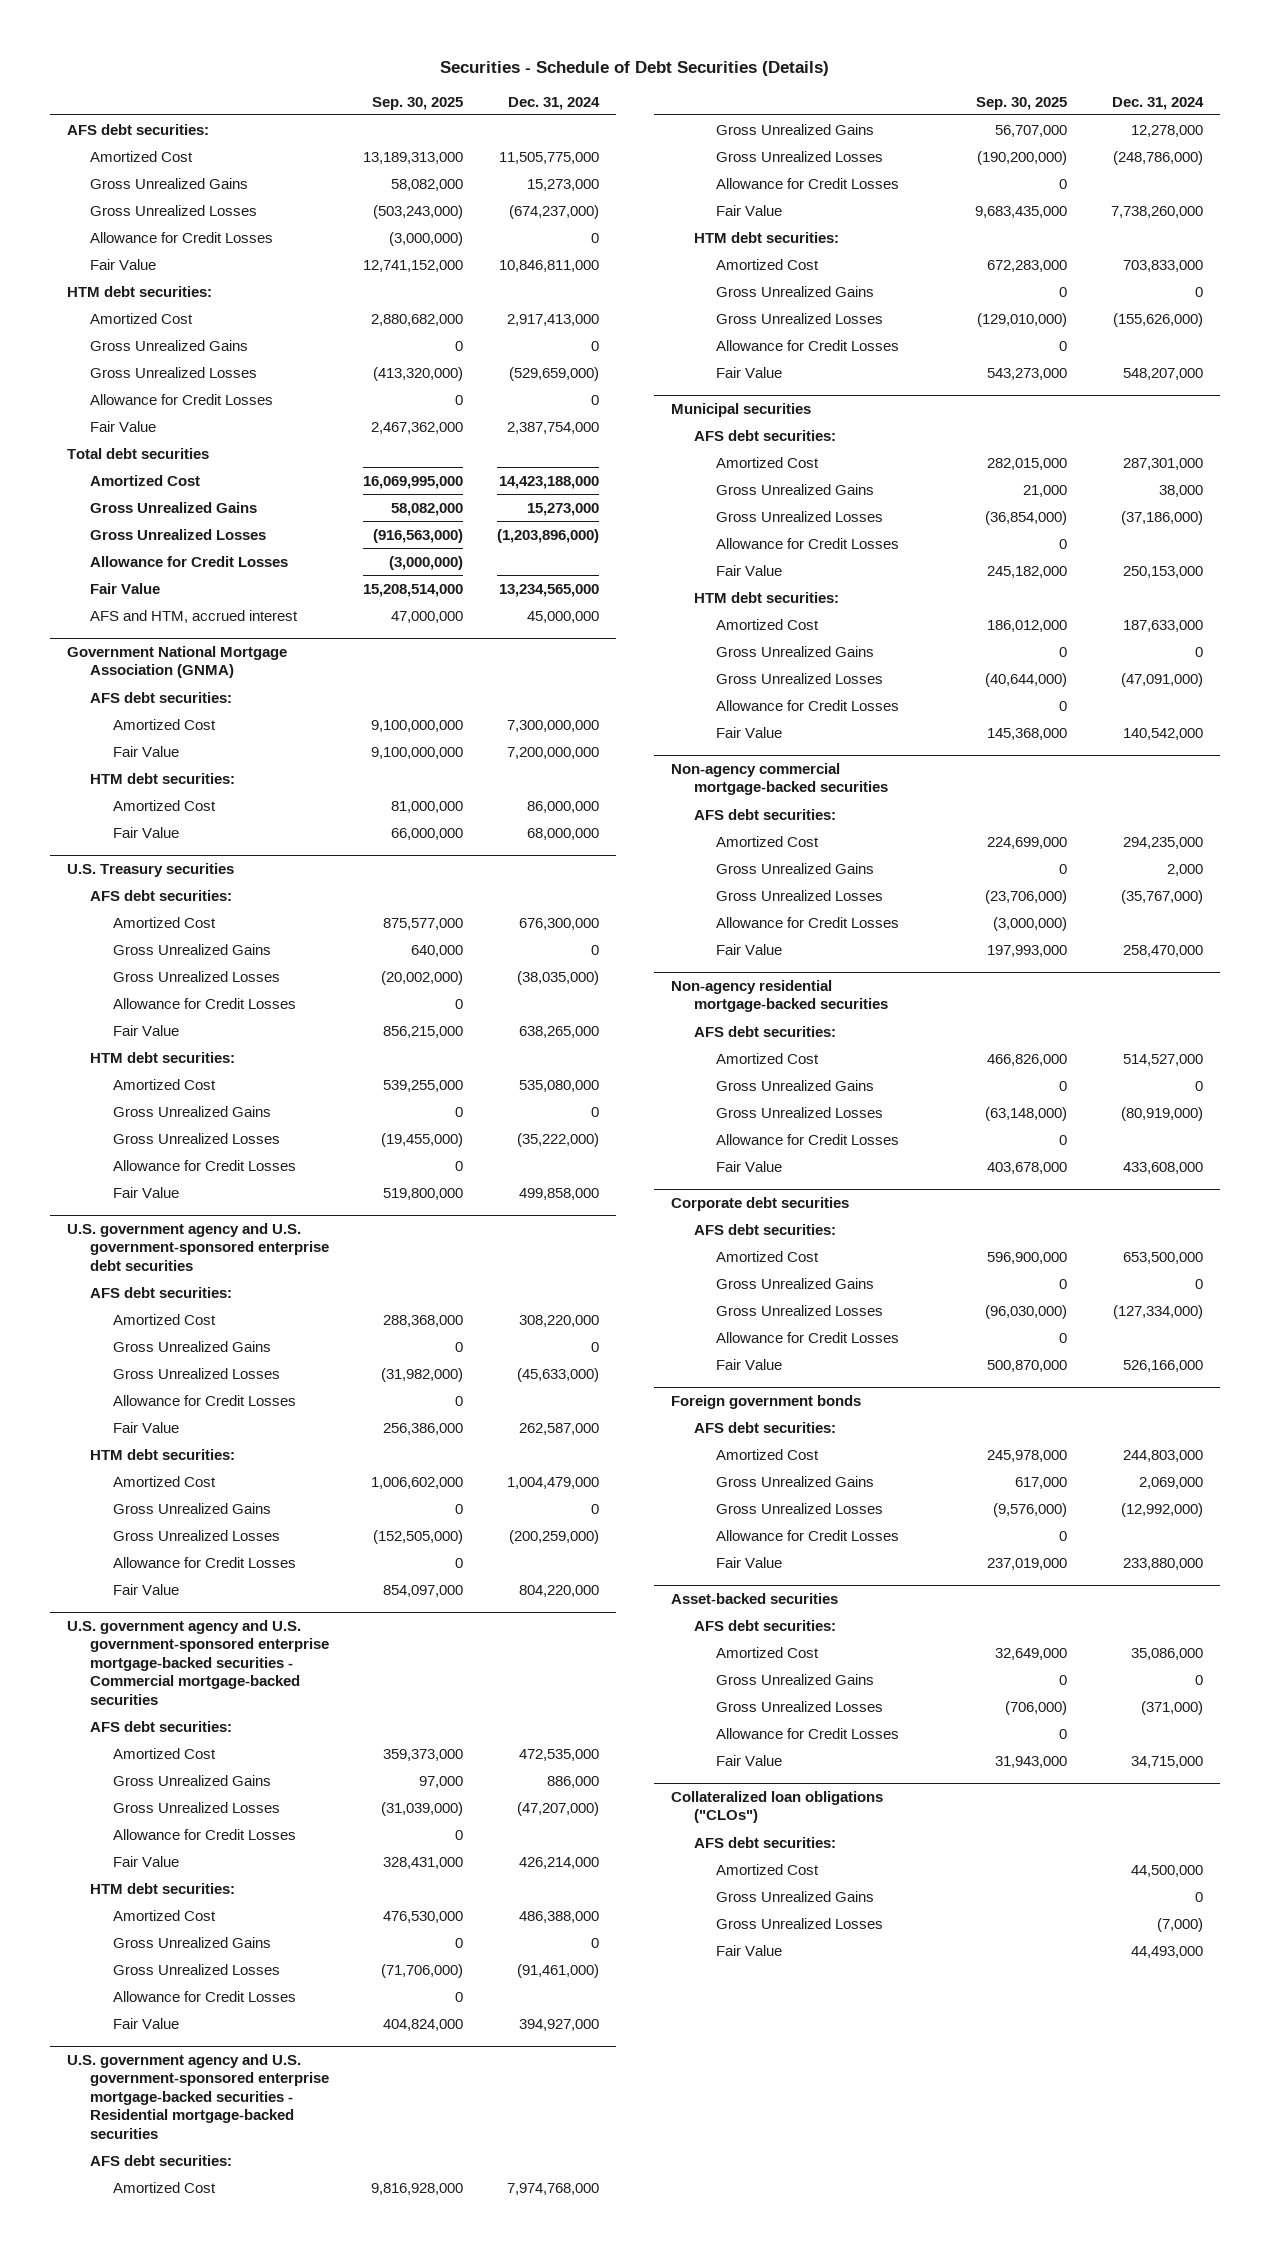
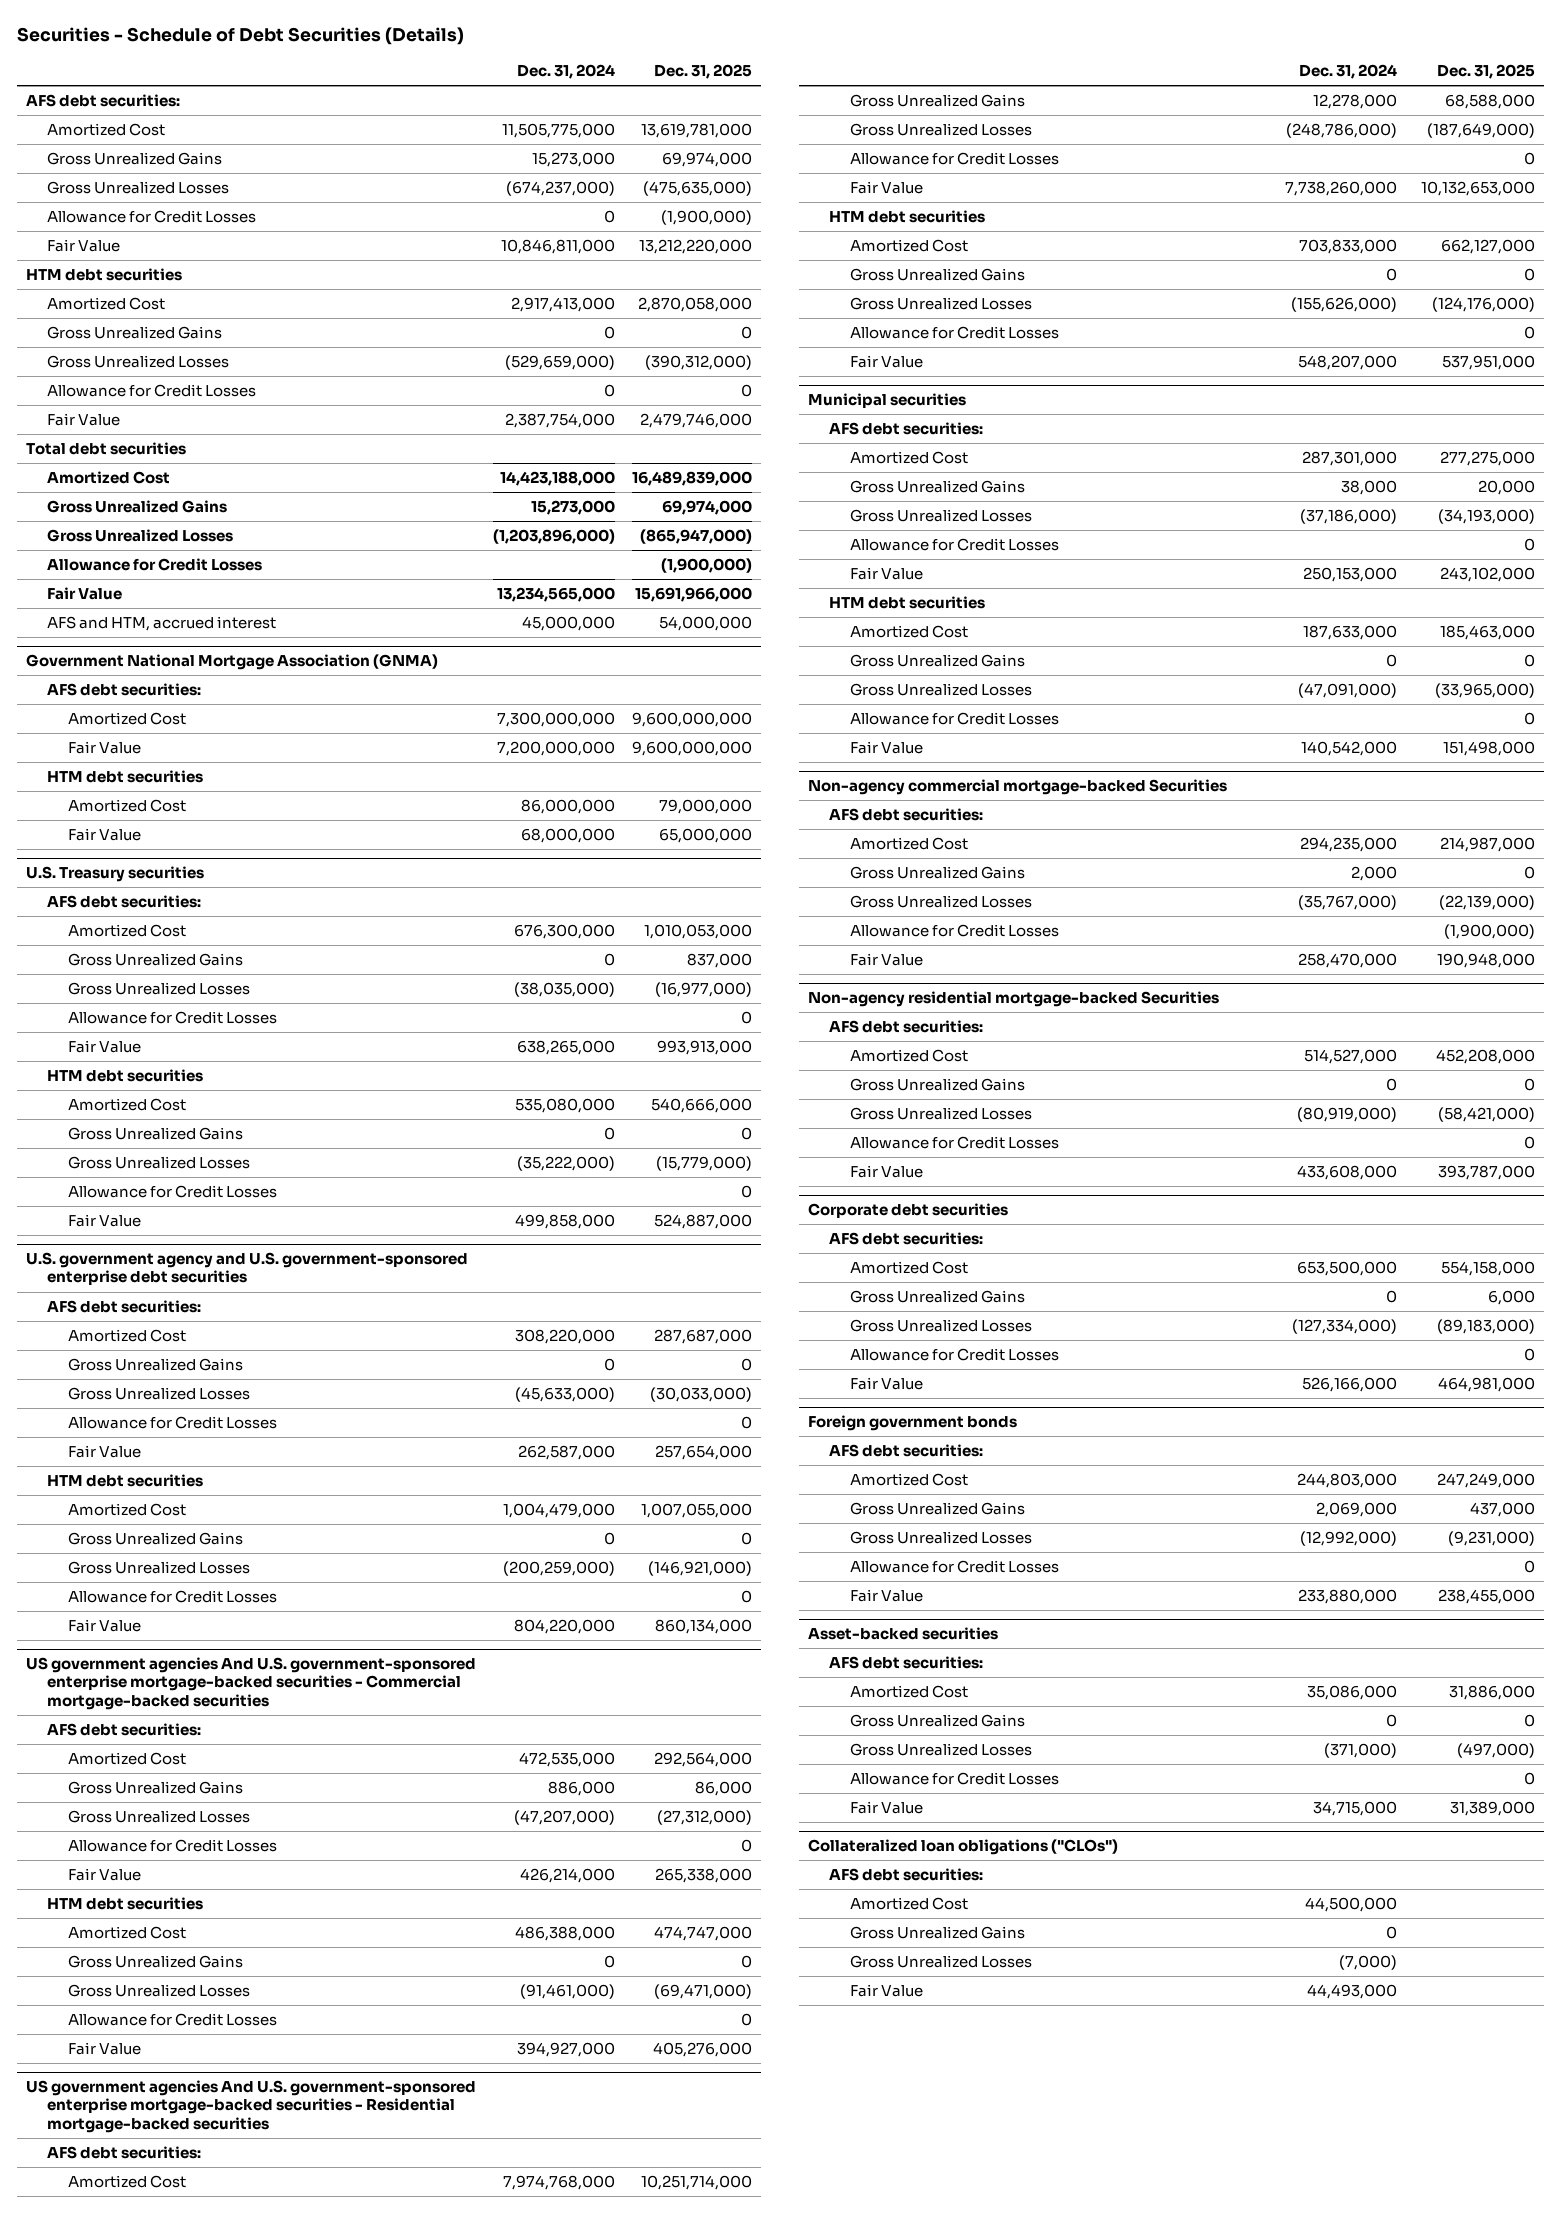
[371,96,463,110] Sep. 30, 2025 -> none
none -> [654,63,753,79] Dec. 31, 2025
[66,285,212,297] HTM debt securities: -> [25,268,182,282] HTM debt securities
[89,772,235,784] HTM debt securities: -> [46,770,203,784] HTM debt securities
[89,1051,235,1063] HTM debt securities: -> [46,1069,203,1083] HTM debt securities
[89,1448,235,1460] HTM debt securities: -> [46,1474,203,1488] HTM debt securities
[66,1619,329,1705] U.S. government agency and U.S. government-sponsored enterprise mortgage-backed securities - Commercial mortgage-backed securities -> [25,1657,476,1710] US government agencies And U.S. government-sponsored enterprise mortgage-backed securities - Commercial mortgage-backed securities
[89,1882,235,1894] HTM debt securities: -> [46,1897,203,1911] HTM debt securities
[66,2053,329,2139] U.S. government agency and U.S. government-sponsored enterprise mortgage-backed securities - Residential mortgage-backed securities -> [25,2080,476,2133] US government agencies And U.S. government-sponsored enterprise mortgage-backed securities - Residential mortgage-backed securities
[693,231,839,243] HTM debt securities: -> [829,210,986,224] HTM debt securities
[693,591,839,603] HTM debt securities: -> [829,596,986,610] HTM debt securities
[670,762,888,796] Non-agency commercial mortgage-backed securities -> [807,779,1227,796] Non-agency commercial mortgage-backed Securities
[670,979,888,1013] Non-agency residential mortgage-backed securities -> [807,991,1219,1008] Non-agency residential mortgage-backed Securities

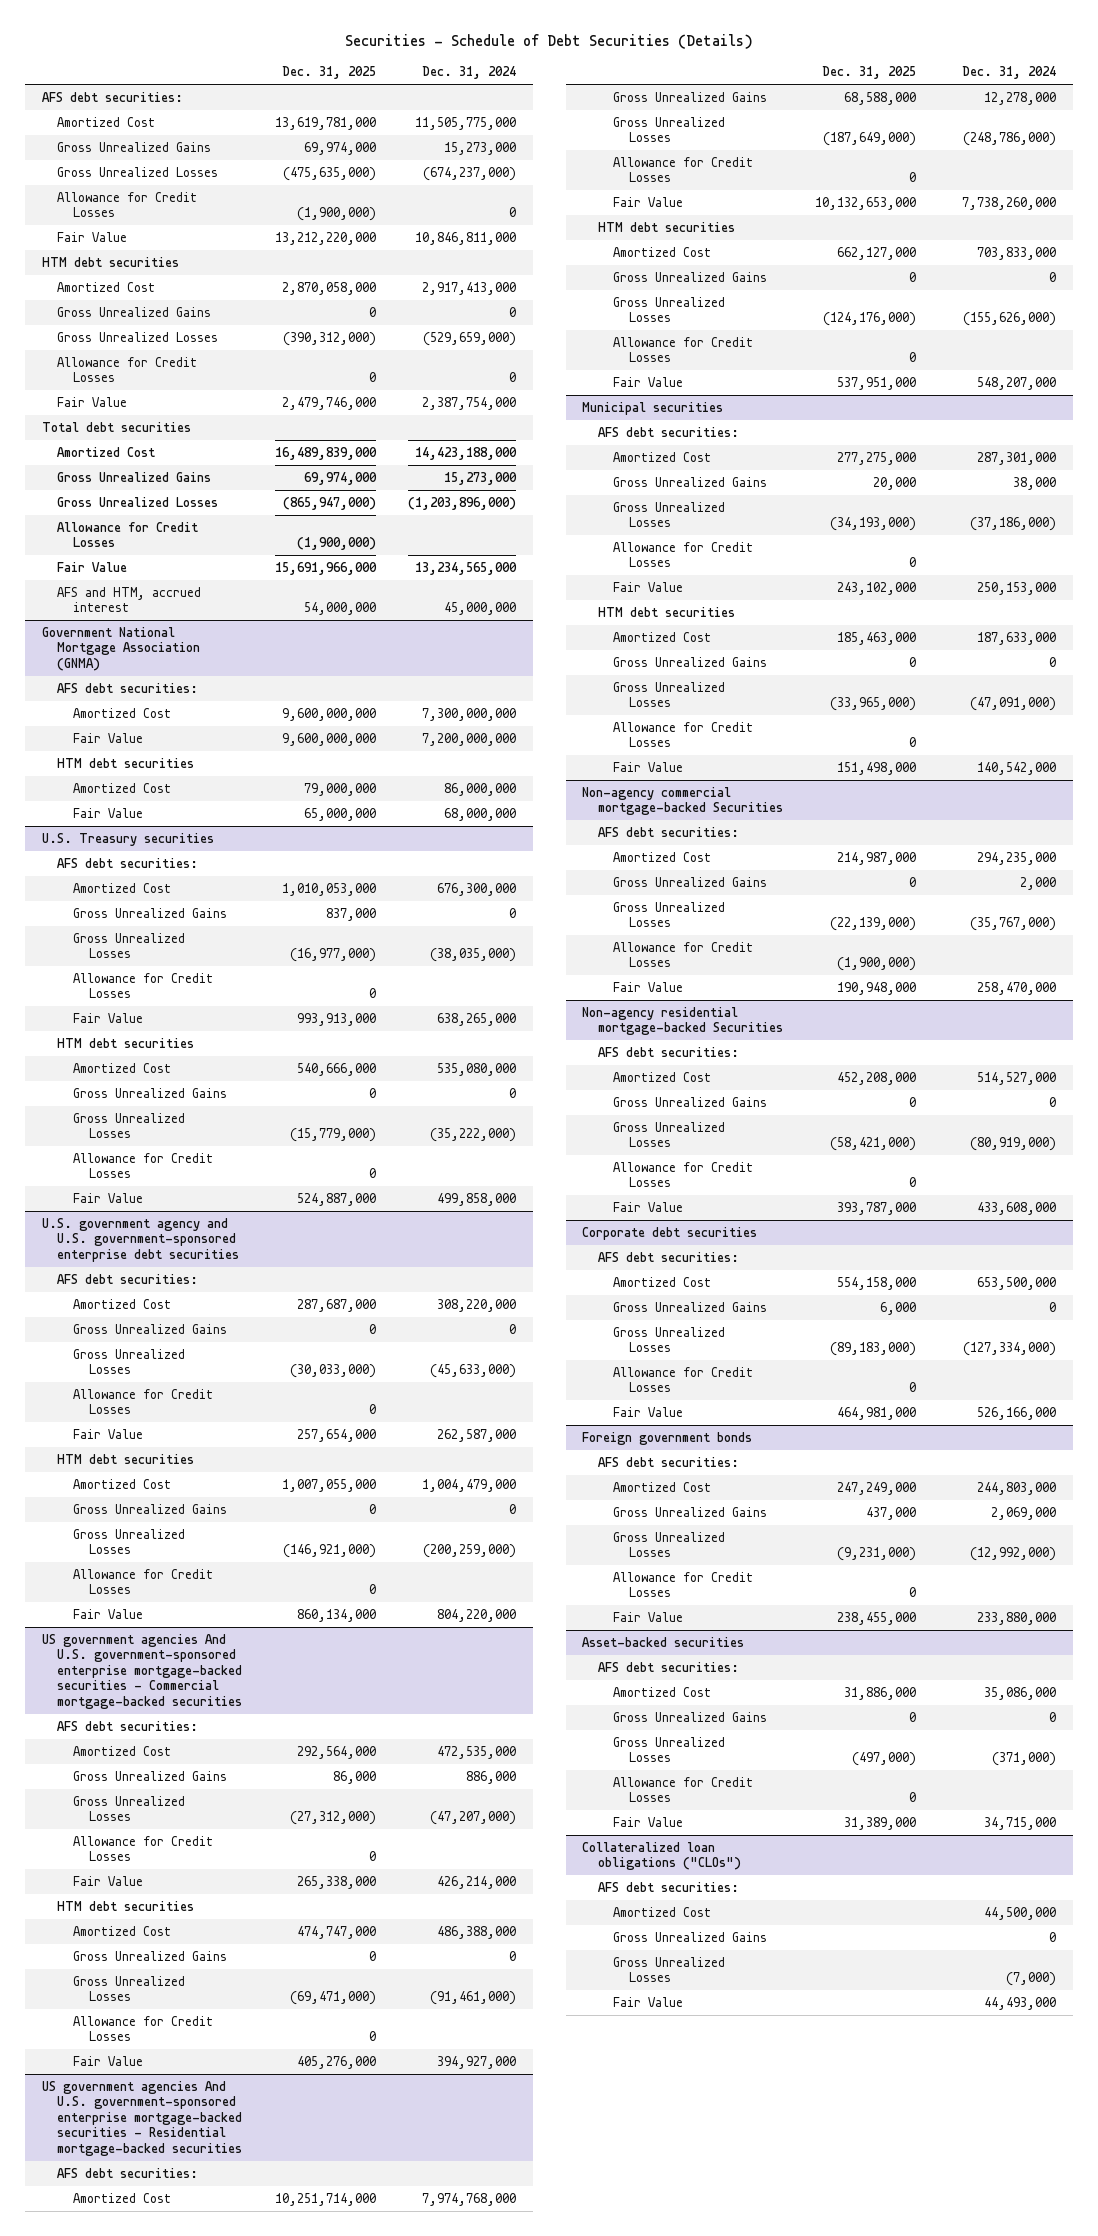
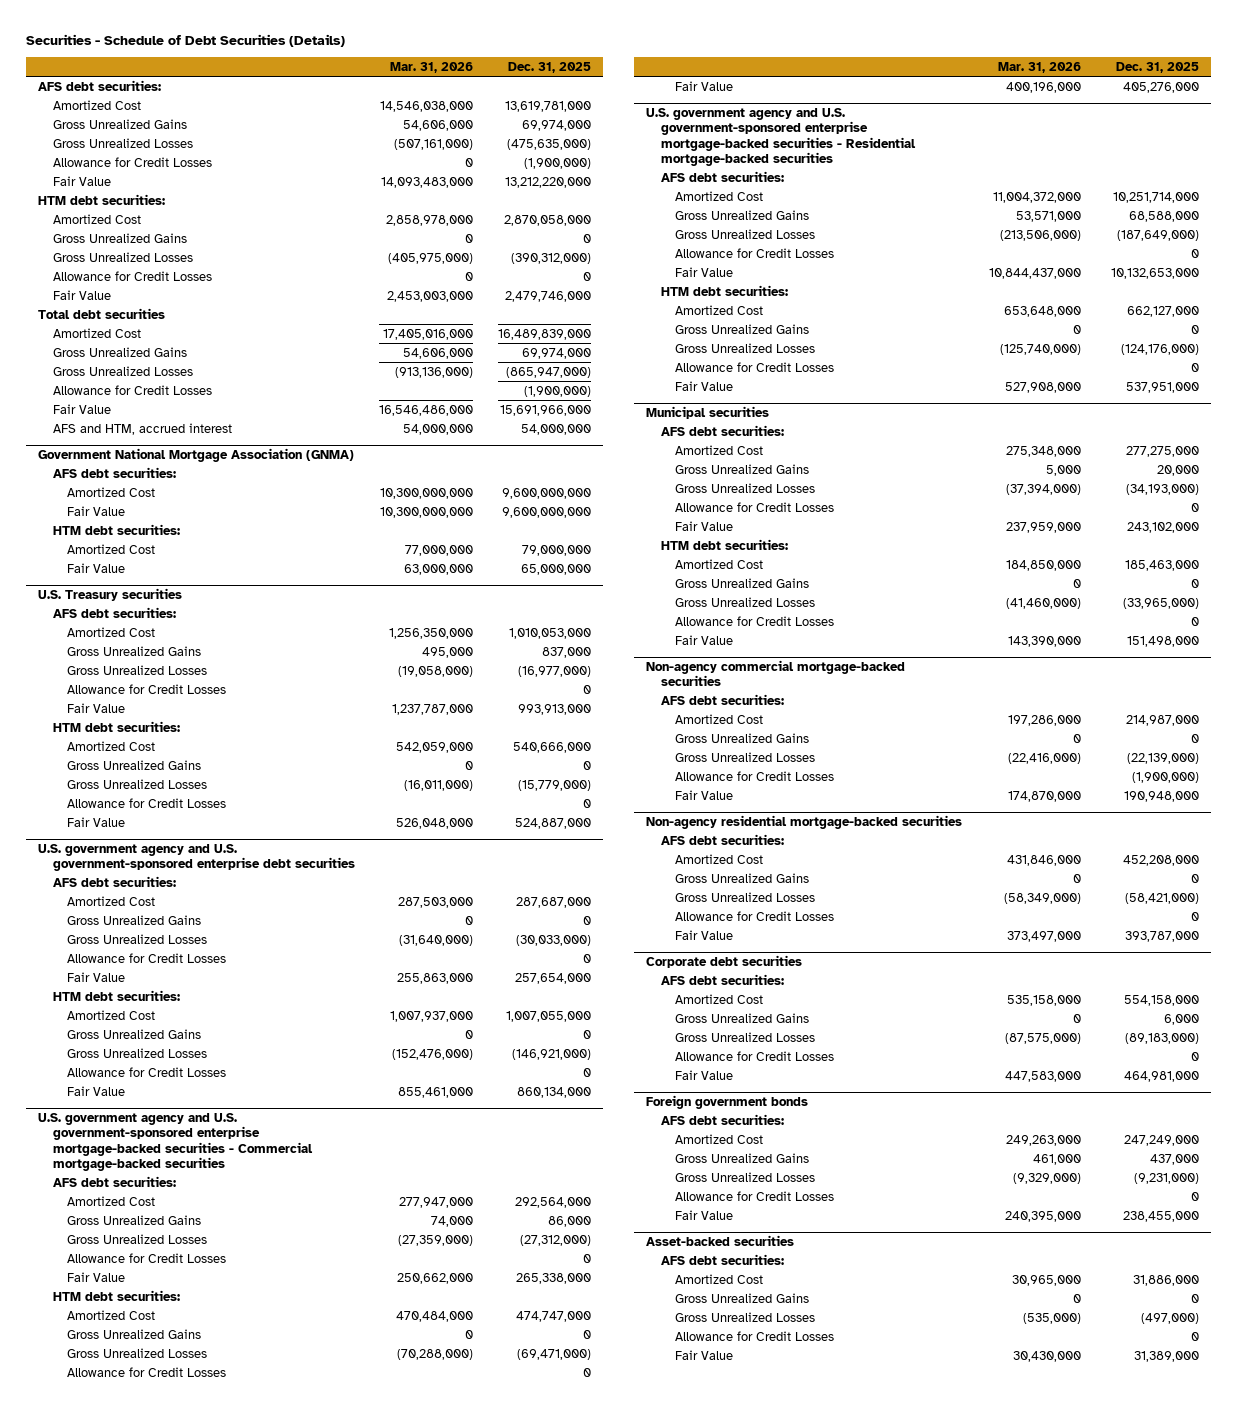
[422,66,517,80] Dec. 31, 2024 -> none
none -> [390,61,474,73] Mar. 31, 2026
[41,257,179,268] HTM debt securities -> [38,193,166,205] HTM debt securities:
[57,758,195,769] HTM debt securities -> [52,523,180,535] HTM debt securities:
[57,1038,195,1049] HTM debt securities -> [52,720,180,732] HTM debt securities:
[57,1454,195,1465] HTM debt securities -> [52,989,180,1001] HTM debt securities:
[41,1634,243,1709] US government agencies And U.S. government-sponsored enterprise mortgage-backed securities - Commercial mortgage-backed securities -> [38,1113,313,1171] U.S. government agency and U.S. government-sponsored enterprise mortgage-backed securities - Commercial mortgage-backed securities
[57,1901,195,1912] HTM debt securities -> [52,1289,180,1301] HTM debt securities:
[41,2081,243,2156] US government agencies And U.S. government-sponsored enterprise mortgage-backed securities - Residential mortgage-backed securities -> [646,108,916,166] U.S. government agency and U.S. government-sponsored enterprise mortgage-backed securities - Residential mortgage-backed securities
[597,222,735,233] HTM debt securities -> [660,284,788,296] HTM debt securities:
[597,607,735,618] HTM debt securities -> [660,538,788,550] HTM debt securities:
[581,787,783,816] Non-agency commercial mortgage-backed Securities -> [646,660,906,687] Non-agency commercial mortgage-backed securities
[581,1007,783,1036] Non-agency residential mortgage-backed Securities -> [646,815,963,830] Non-agency residential mortgage-backed securities
[581,1842,741,1871] Collateralized loan obligations ("CLOs") -> none
[597,1882,739,1893] AFS debt securities: -> none
[613,1907,712,1918] Amortized Cost -> none
[613,1932,768,1943] Gross Unrealized Gains -> none
[613,1957,726,1983] Gross Unrealized Losses -> none
[613,1997,684,2008] Fair Value -> none

